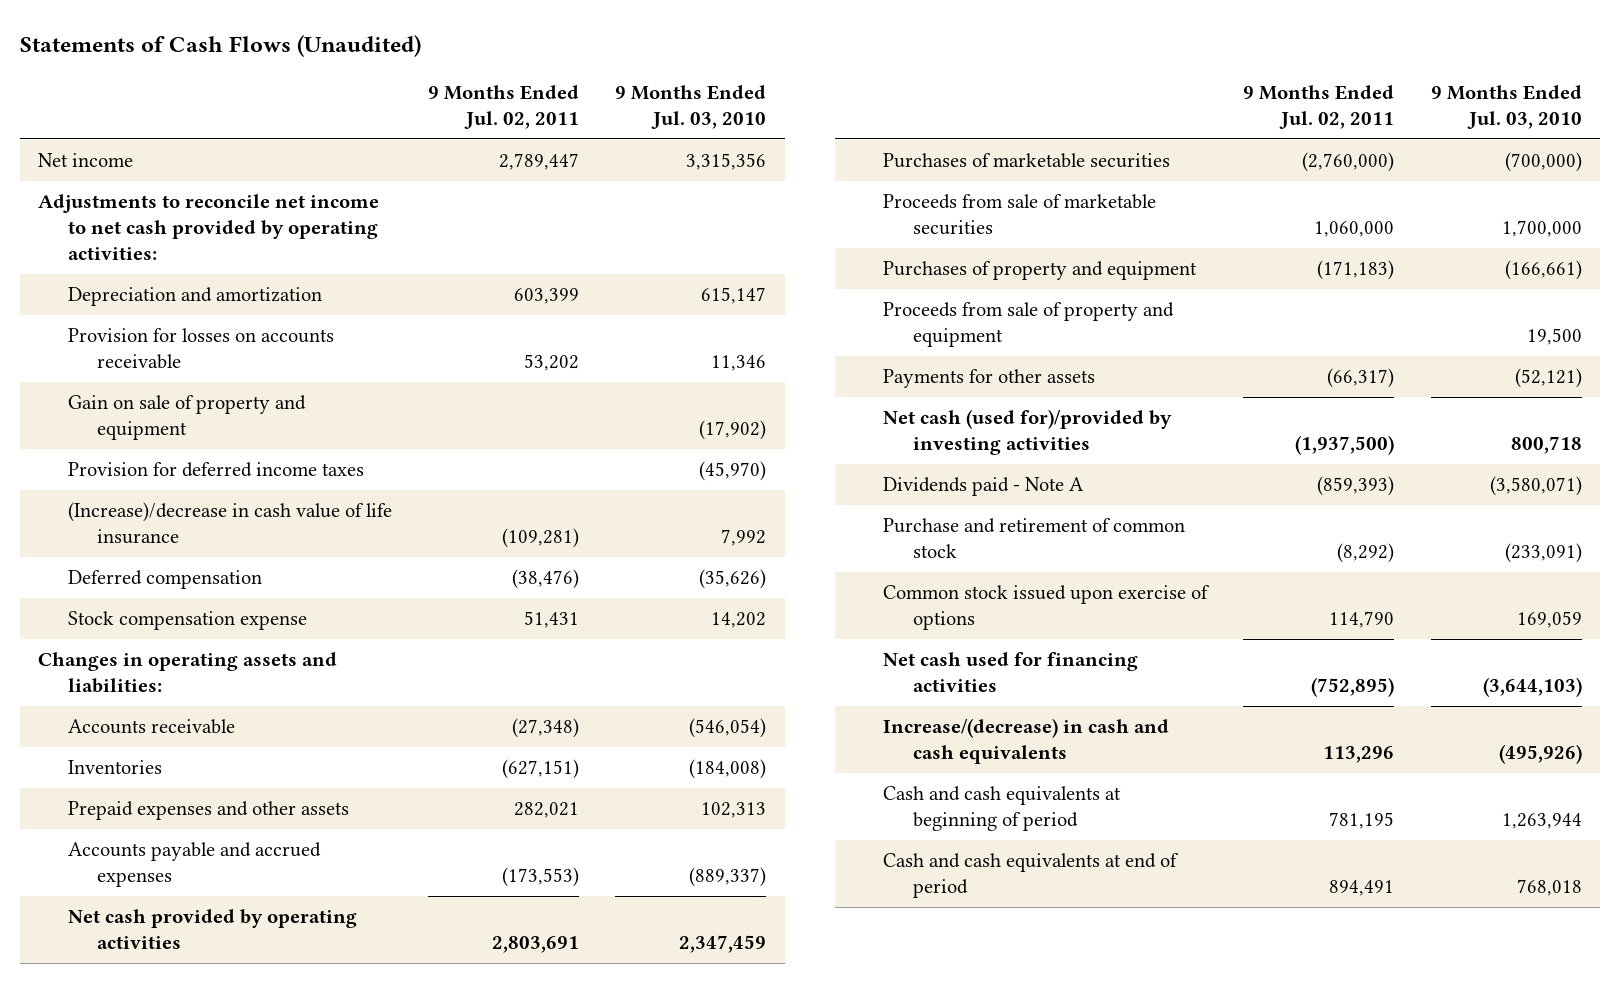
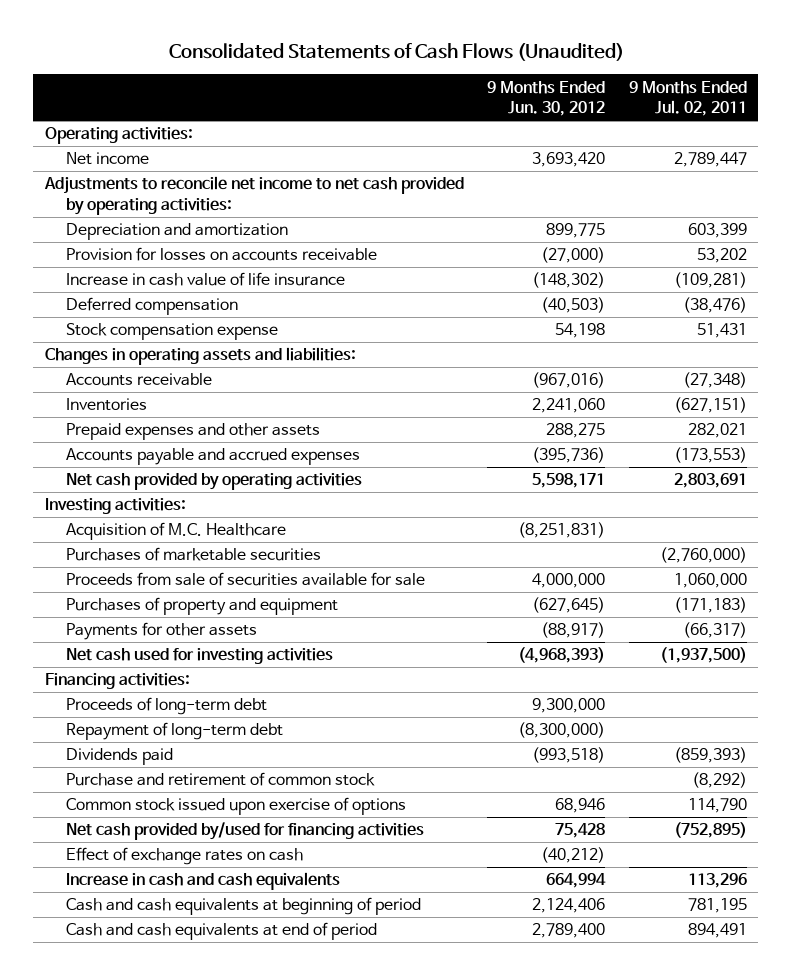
[19,34,421,57] Statements of Cash Flows (Unaudited) -> [168,43,624,62] Consolidated Statements of Cash Flows (Unaudited)
[615,84,767,129] 9 Months Ended Jul. 03, 2010 -> none
none -> [487,80,606,117] 9 Months Ended Jun. 30, 2012
none -> [44,127,193,145] Operating activities:
[67,394,306,441] Gain on sale of property and equipment -> none
[67,461,364,477] Provision for deferred income taxes -> none
[67,501,392,545] (Increase)/decrease in cash value of life insurance -> [65,272,345,287] Increase in cash value of life insurance
none -> [44,498,186,515] Investing activities:
none -> [65,522,286,541] Acquisition of M.C. Healthcare
[883,193,1157,236] Proceeds from sale of marketable securities -> [65,572,425,587] Proceeds from sale of securities available for sale
[883,301,1175,348] Proceeds from sale of property and equipment -> none
[883,408,1173,456] Net cash (used for)/provided by investing activities -> [65,648,333,665] Net cash used for investing activities
none -> [44,673,190,690] Financing activities:
none -> [65,697,267,716] Proceeds of long-term debt
none -> [65,722,283,741] Repayment of long-term debt
[883,476,1085,496] Dividends paid - Note A -> [65,748,173,766] Dividends paid
[883,651,1139,693] Net cash used for financing activities -> [65,822,424,841] Net cash provided by/used for financing activities
none -> [65,847,303,866] Effect of exchange rates on cash
[883,717,1170,765] Increase/(decrease) in cash and cash equivalents -> [65,872,340,891] Increase in cash and cash equivalents

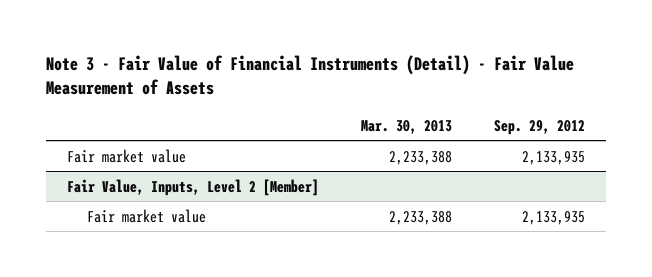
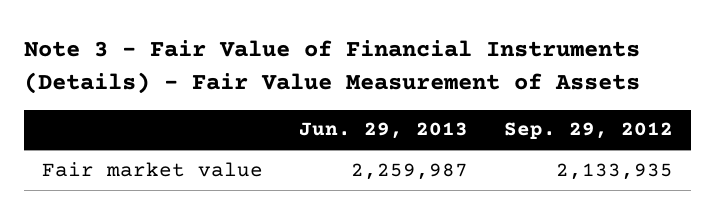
[46,55,575,96] Note 3 - Fair Value of Financial Instruments (Detail) - Fair Value Measurement of Assets -> [23,40,640,94] Note 3 - Fair Value of Financial Instruments (Details) - Fair Value Measurement of Assets
[361,119,453,134] Mar. 30, 2013 -> none
none -> [299,122,469,140] Jun. 29, 2013
[67,178,320,196] Fair Value, Inputs, Level 2 [Member] -> none
[86,208,206,223] Fair market value -> none

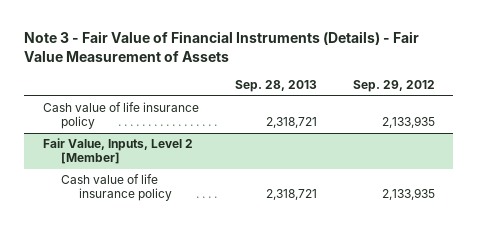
[299,122,469,140] Jun. 29, 2013 -> none
none -> [234,80,317,93] Sep. 28, 2013
[41,161,263,177] Fair market value -> [42,102,199,130] Cash value of life insurance policy
none -> [42,138,193,165] Fair Value, Inputs, Level 2 [Member]
none -> [60,174,173,202] Cash value of life insurance policy

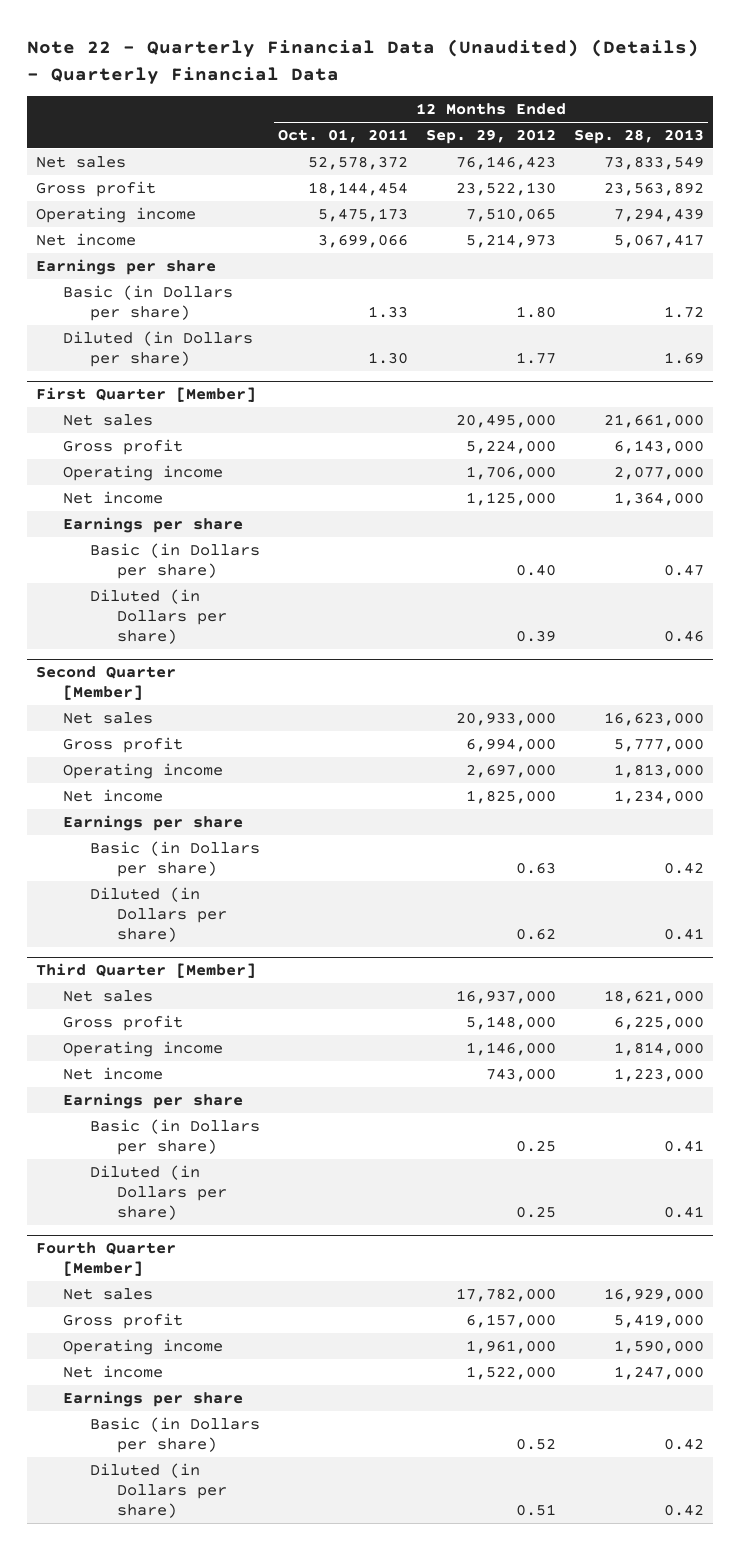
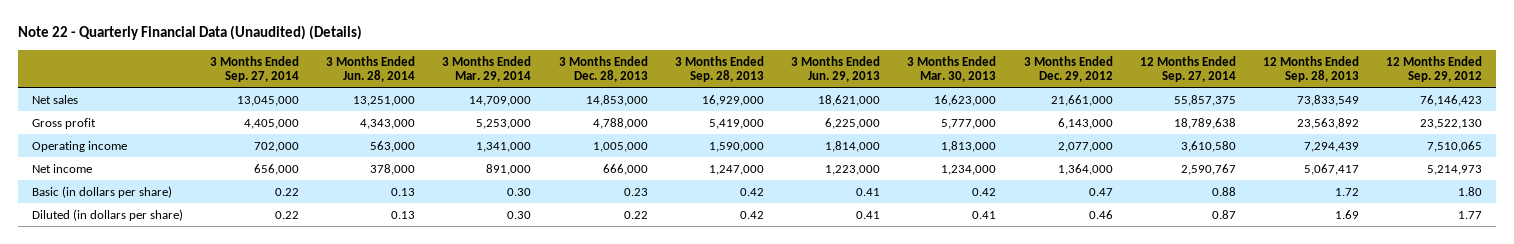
[27,39,700,84] Note 22 - Quarterly Financial Data (Unaudited) (Details) - Quarterly Financial Data -> [17,25,362,41] Note 22 - Quarterly Financial Data (Unaudited) (Details)
[278,129,409,144] Oct. 01, 2011 -> none
none -> [209,55,299,83] 3 Months Ended Sep. 27, 2014
none -> [326,55,416,83] 3 Months Ended Jun. 28, 2014
none -> [442,55,532,83] 3 Months Ended Mar. 29, 2014
none -> [558,55,648,83] 3 Months Ended Dec. 28, 2013
none -> [674,55,764,83] 3 Months Ended Sep. 28, 2013
none -> [791,55,881,83] 3 Months Ended Jun. 29, 2013
none -> [907,55,997,83] 3 Months Ended Mar. 30, 2013
none -> [1023,55,1113,83] 3 Months Ended Dec. 29, 2012
none -> [1139,55,1236,83] 12 Months Ended Sep. 27, 2014
[36,258,217,275] Earnings per share -> none
[36,386,257,402] First Quarter [Member] -> none
[63,413,154,426] Net sales -> none
[63,438,184,455] Gross profit -> none
[63,464,224,481] Operating income -> none
[63,490,164,504] Net income -> none
[63,516,244,533] Earnings per share -> none
[90,542,261,579] Basic (in Dollars per share) -> none
[90,588,228,644] Diluted (in Dollars per share) -> none
[36,665,177,700] Second Quarter [Member] -> none
[63,711,154,724] Net sales -> none
[63,736,184,753] Gross profit -> none
[63,762,224,779] Operating income -> none
[63,788,164,802] Net income -> none
[63,814,244,831] Earnings per share -> none
[90,840,261,877] Basic (in Dollars per share) -> none
[90,886,228,942] Diluted (in Dollars per share) -> none
[36,962,257,978] Third Quarter [Member] -> none
[63,989,154,1002] Net sales -> none
[63,1014,184,1031] Gross profit -> none
[63,1040,224,1057] Operating income -> none
[63,1066,164,1080] Net income -> none
[63,1092,244,1109] Earnings per share -> none
[90,1118,261,1155] Basic (in Dollars per share) -> none
[90,1164,228,1220] Diluted (in Dollars per share) -> none
[36,1241,177,1276] Fourth Quarter [Member] -> none
[63,1287,154,1300] Net sales -> none
[63,1312,184,1329] Gross profit -> none
[63,1338,224,1355] Operating income -> none
[63,1364,164,1378] Net income -> none
[63,1390,244,1407] Earnings per share -> none
[90,1416,261,1453] Basic (in Dollars per share) -> none
[90,1462,228,1518] Diluted (in Dollars per share) -> none
[63,284,234,321] Basic (in Dollars per share) -> [31,185,172,198] Basic (in dollars per share)
[63,330,254,367] Diluted (in Dollars per share) -> [31,208,183,221] Diluted (in dollars per share)

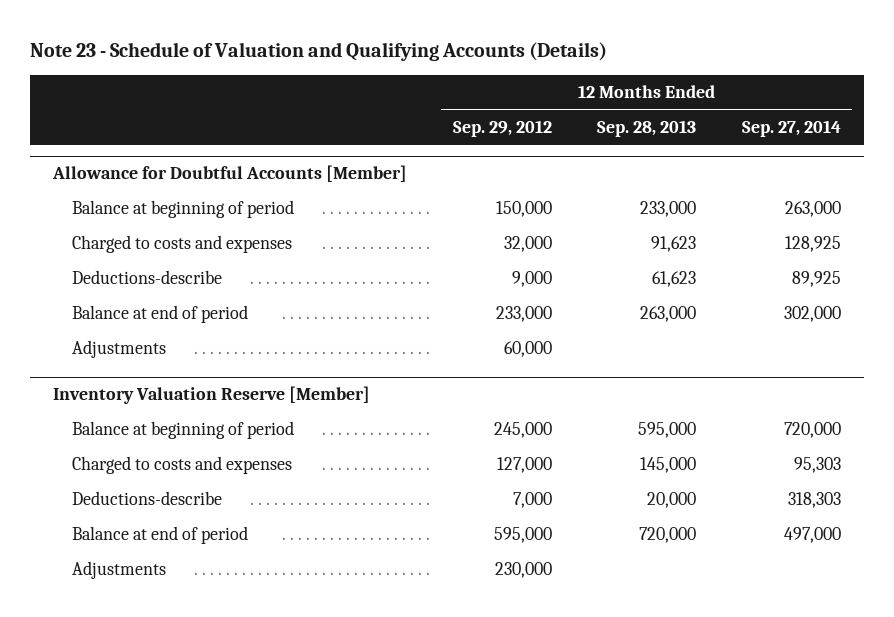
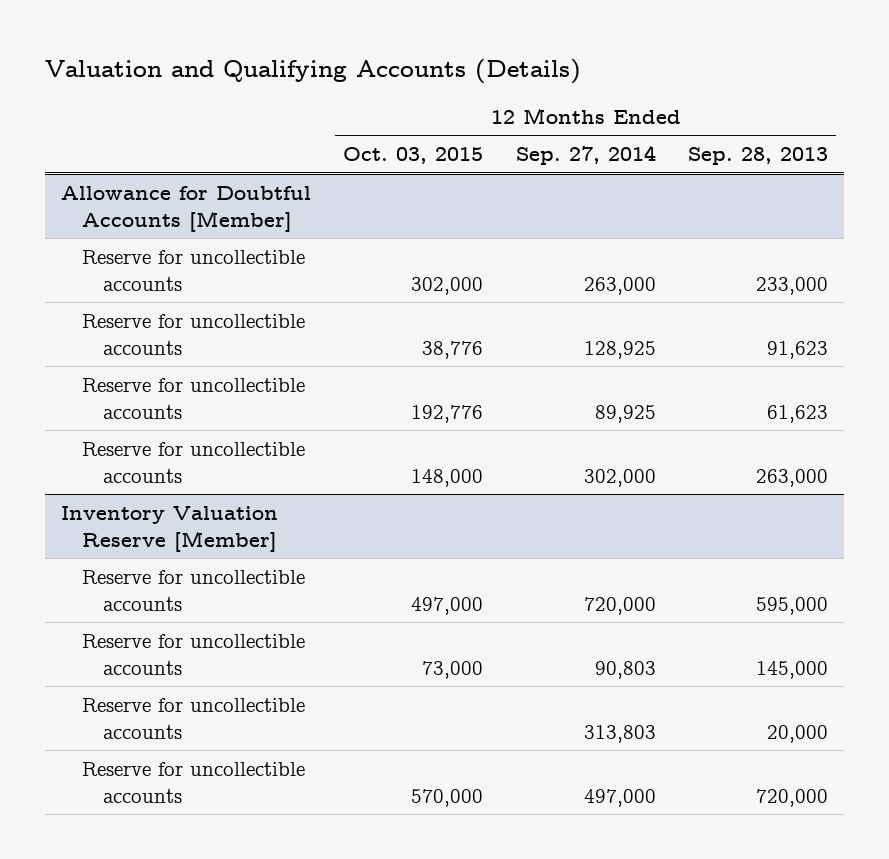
[30,42,608,62] Note 23 - Schedule of Valuation and Qualifying Accounts (Details) -> [44,59,581,85] Valuation and Qualifying Accounts (Details)
[452,119,552,137] Sep. 29, 2012 -> none
none -> [343,147,484,165] Oct. 03, 2015
[71,340,166,359] Adjustments -> none
[71,200,294,219] Balance at beginning of period -> [82,249,306,291] Reserve for uncollectible accounts
[71,235,292,254] Charged to costs and expenses -> [82,313,306,355] Reserve for uncollectible accounts
[71,270,222,285] Deductions-describe -> [82,377,306,419] Reserve for uncollectible accounts
[71,305,248,324] Balance at end of period -> [82,441,306,483] Reserve for uncollectible accounts
[71,456,292,475] Charged to costs and expenses -> none
[71,491,222,506] Deductions-describe -> none
[71,561,166,580] Adjustments -> none
[71,421,294,440] Balance at beginning of period -> [82,569,306,611] Reserve for uncollectible accounts
none -> [82,633,306,675] Reserve for uncollectible accounts
none -> [82,697,306,739] Reserve for uncollectible accounts
[71,526,248,545] Balance at end of period -> [82,761,306,803] Reserve for uncollectible accounts

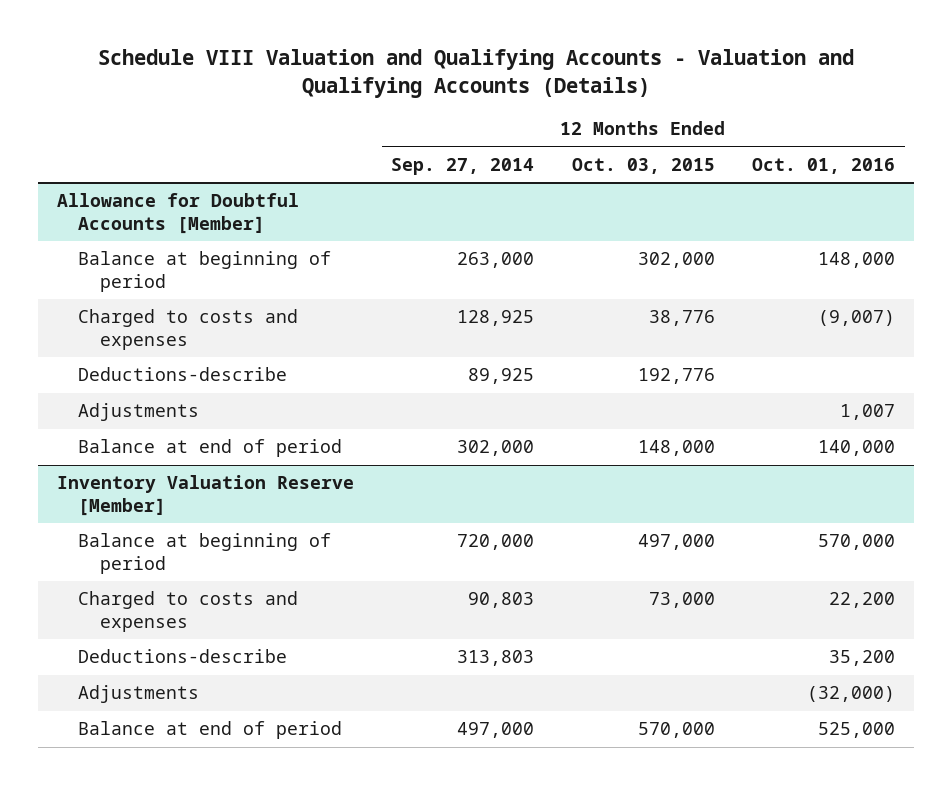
[44,59,581,85] Valuation and Qualifying Accounts (Details) -> [98,49,855,98] Schedule VIII Valuation and Qualifying Accounts - Valuation and Qualifying Accounts (Details)
[688,147,829,166] Sep. 28, 2013 -> none
none -> [752,157,896,174] Oct. 01, 2016
[82,249,306,291] Reserve for uncollectible accounts -> [78,251,332,292] Balance at beginning of period
[82,313,306,355] Reserve for uncollectible accounts -> [78,309,299,350] Charged to costs and expenses
[82,377,306,419] Reserve for uncollectible accounts -> [78,367,288,382] Deductions-describe
none -> [78,403,200,422] Adjustments
[82,441,306,483] Reserve for uncollectible accounts -> [78,439,343,458] Balance at end of period
[82,569,306,611] Reserve for uncollectible accounts -> [78,533,332,574] Balance at beginning of period
[82,633,306,675] Reserve for uncollectible accounts -> [78,591,299,632] Charged to costs and expenses
[82,697,306,739] Reserve for uncollectible accounts -> [78,649,288,664] Deductions-describe
none -> [78,685,200,704] Adjustments
[82,761,306,803] Reserve for uncollectible accounts -> [78,721,343,740] Balance at end of period

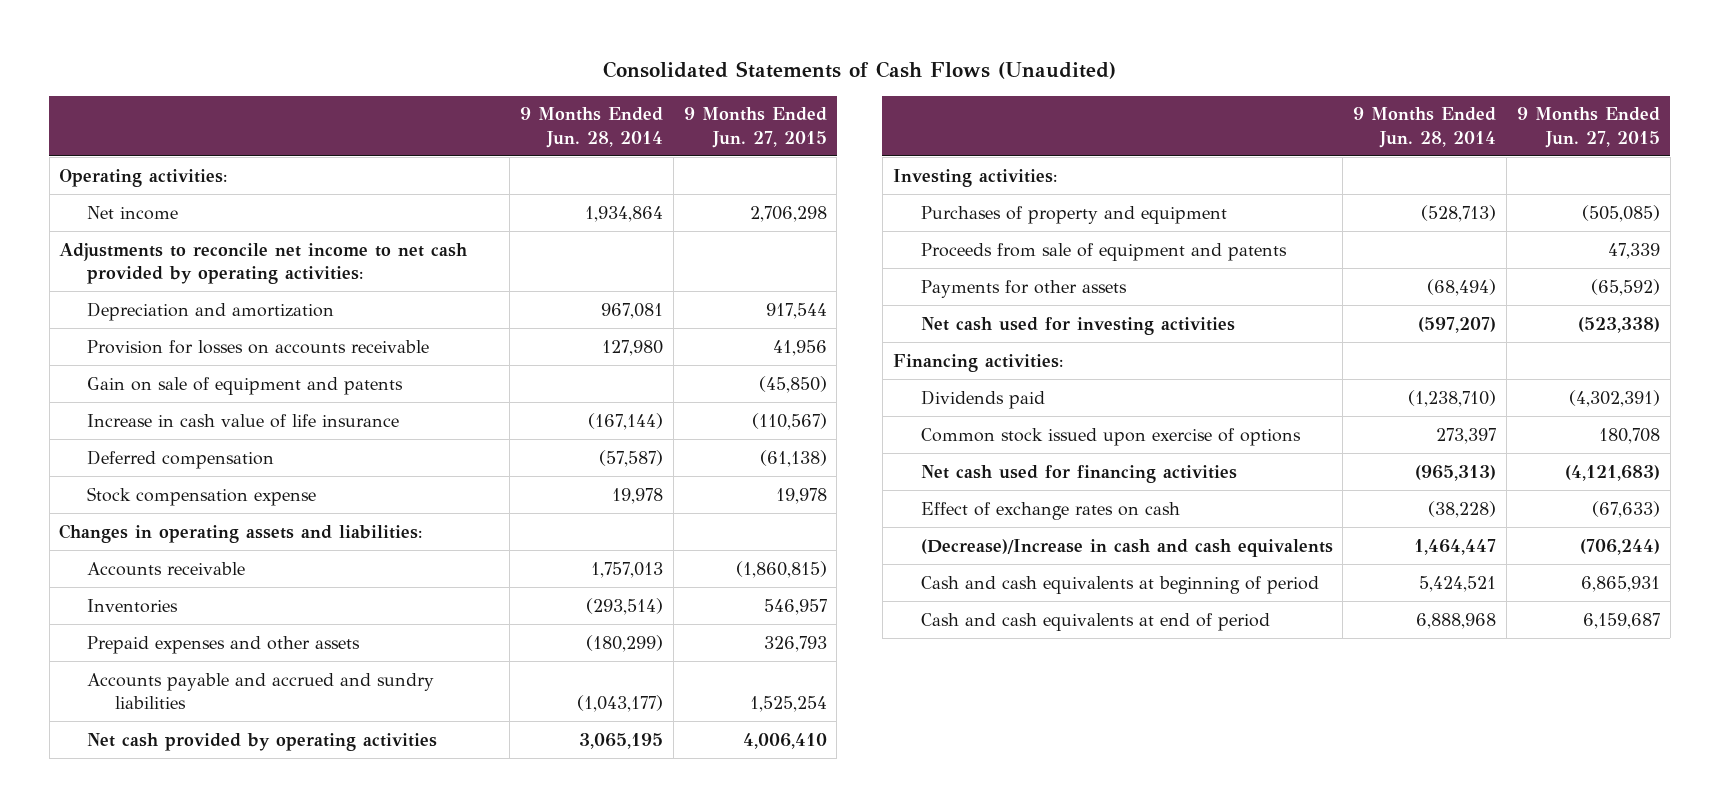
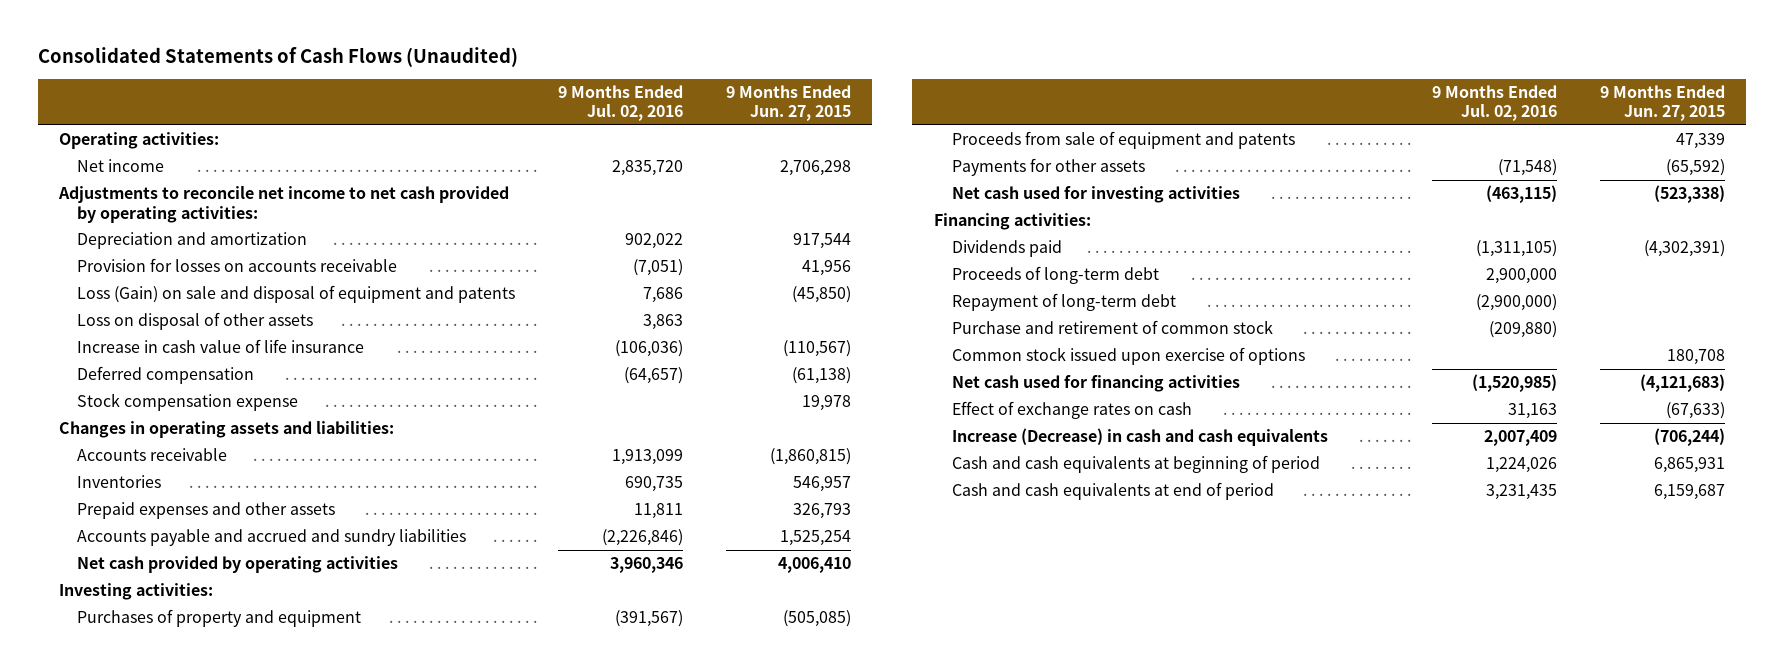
[519,107,663,148] 9 Months Ended Jun. 28, 2014 -> none
none -> [558,85,684,122] 9 Months Ended Jul. 02, 2016
[87,376,404,395] Gain on sale of equipment and patents -> [77,285,516,304] Loss (Gain) on sale and disposal of equipment and patents
none -> [77,312,314,331] Loss on disposal of other assets
none -> [951,266,1159,285] Proceeds of long-term debt
none -> [951,293,1176,312] Repayment of long-term debt
none -> [951,320,1273,335] Purchase and retirement of common stock
[920,538,1333,557] (Decrease)/Increase in cash and cash equivalents -> [951,428,1328,447] Increase (Decrease) in cash and cash equivalents

